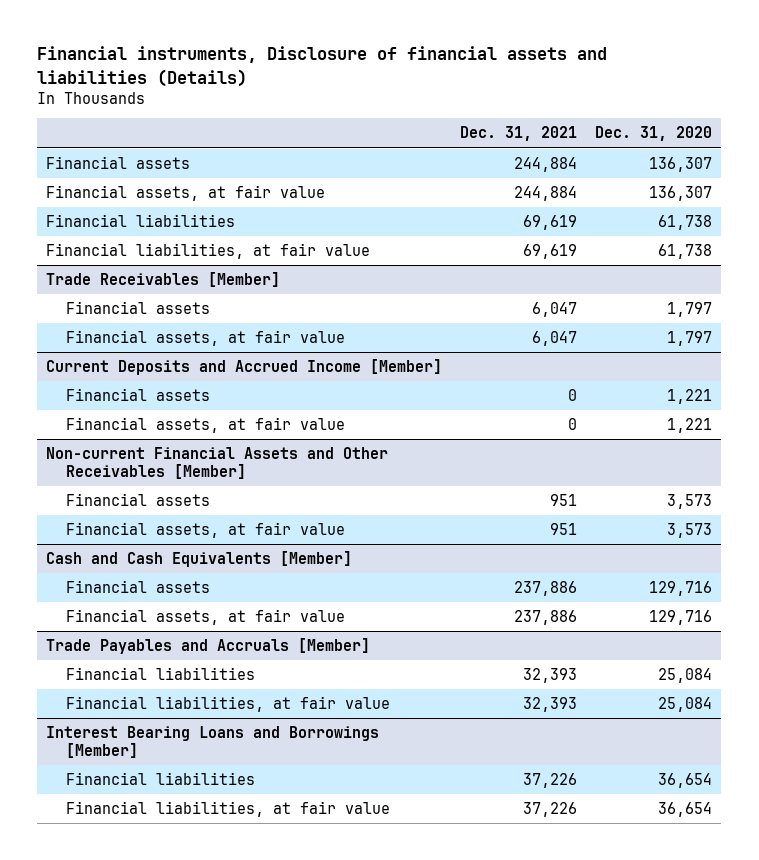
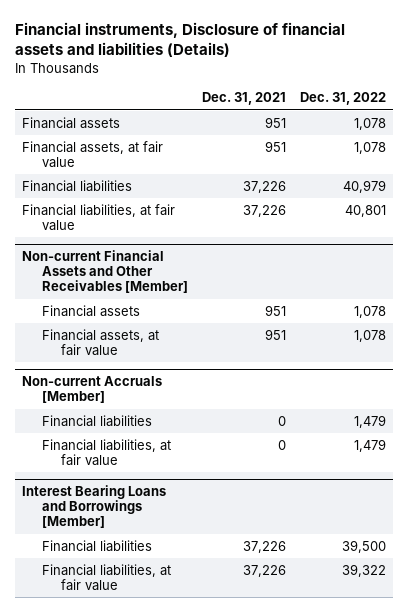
[595,126,713,142] Dec. 31, 2020 -> none
none -> [299,92,386,106] Dec. 31, 2022
[46,272,281,288] Trade Receivables [Member] -> none
[66,301,211,315] Financial assets -> none
[66,330,346,347] Financial assets, at fair value -> none
[46,359,443,376] Current Deposits and Accrued Income [Member] -> none
[66,388,211,402] Financial assets -> none
[66,417,346,434] Financial assets, at fair value -> none
[514,157,578,173] 244,884 -> [264,116,286,128] 951
[514,186,578,202] 244,884 -> [264,140,286,152] 951
[523,215,578,231] 69,619 -> [242,180,286,193] 37,226
[523,244,578,260] 69,619 -> [242,204,286,217] 37,226
[46,551,353,568] Cash and Cash Equivalents [Member] -> none
[66,580,211,594] Financial assets -> none
[66,609,346,626] Financial assets, at fair value -> none
[46,638,371,655] Trade Payables and Accruals [Member] -> [22,376,163,404] Non-current Accruals [Member]
[523,668,578,684] 32,393 -> [277,415,286,426] 0
[523,697,578,713] 32,393 -> [277,439,286,450] 0

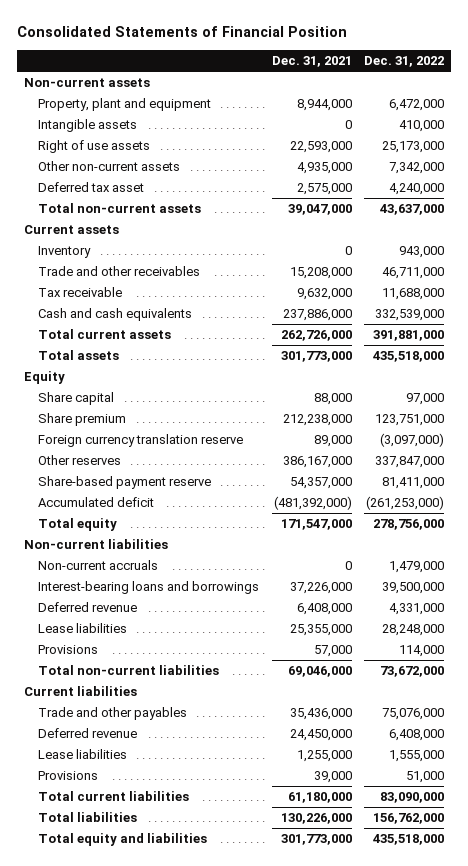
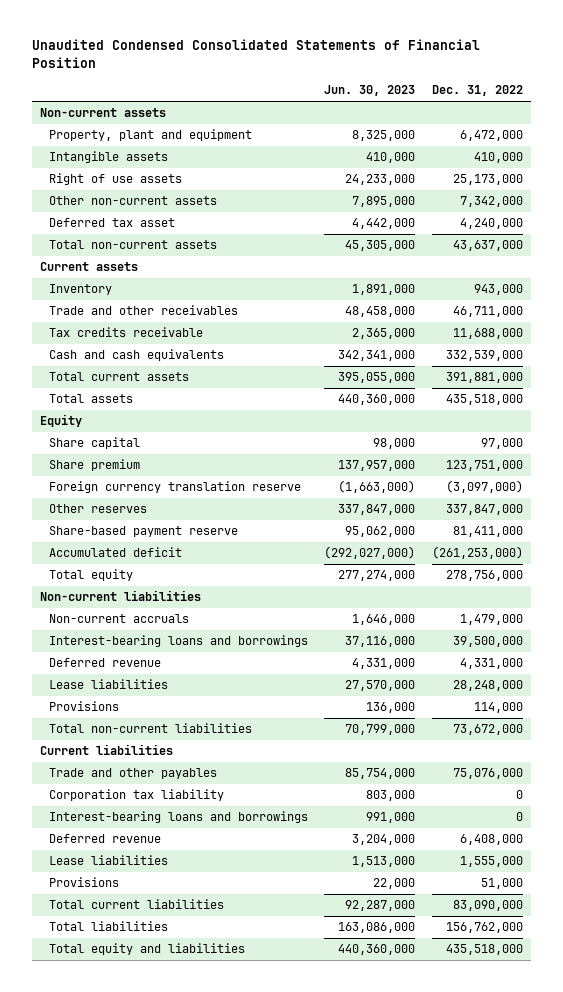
[17,25,348,37] Consolidated Statements of Financial Position -> [32,38,481,68] Unaudited Condensed Consolidated Statements of Financial Position
[271,55,352,67] Dec. 31, 2021 -> none
none -> [324,85,416,97] Jun. 30, 2023
[37,287,122,298] Tax receivable -> [49,327,204,338] Tax credits receivable
none -> [49,789,225,802] Corporation tax liability
none -> [49,811,309,824] Interest-bearing loans and borrowings

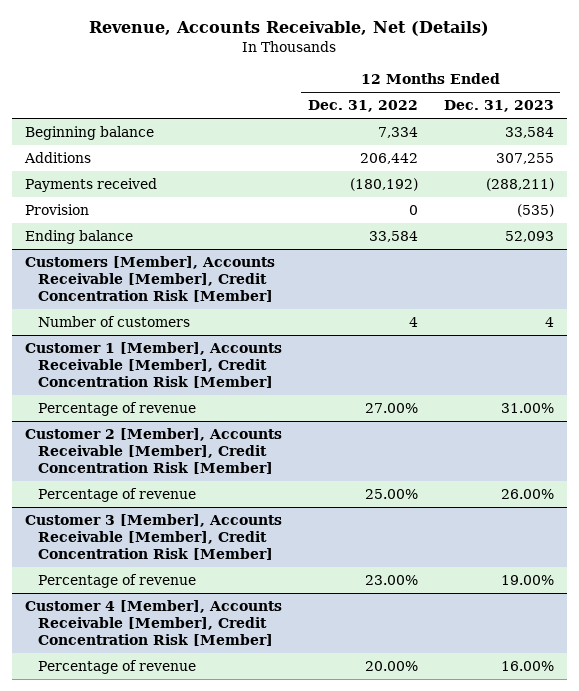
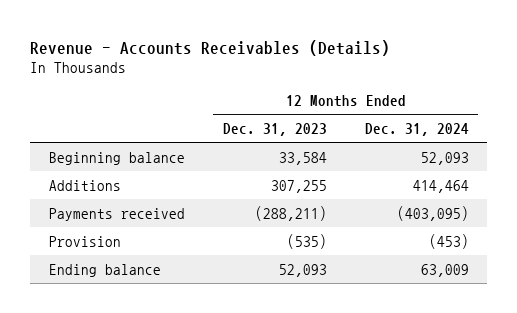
[89,21,490,37] Revenue, Accounts Receivable, Net (Details) -> [30,39,391,56] Revenue - Accounts Receivables (Details)
[307,100,418,113] Dec. 31, 2022 -> none
none -> [364,123,469,137] Dec. 31, 2024
[25,256,276,302] Customers [Member], Accounts Receivable [Member], Credit Concentration Risk [Member] -> none
[37,316,190,328] Number of customers -> none
[25,342,283,388] Customer 1 [Member], Accounts Receivable [Member], Credit Concentration Risk [Member] -> none
[37,402,196,417] Percentage of revenue -> none
[25,428,283,474] Customer 2 [Member], Accounts Receivable [Member], Credit Concentration Risk [Member] -> none
[37,488,196,503] Percentage of revenue -> none
[25,514,283,560] Customer 3 [Member], Accounts Receivable [Member], Credit Concentration Risk [Member] -> none
[37,574,196,589] Percentage of revenue -> none
[25,600,283,646] Customer 4 [Member], Accounts Receivable [Member], Credit Concentration Risk [Member] -> none
[37,660,196,675] Percentage of revenue -> none

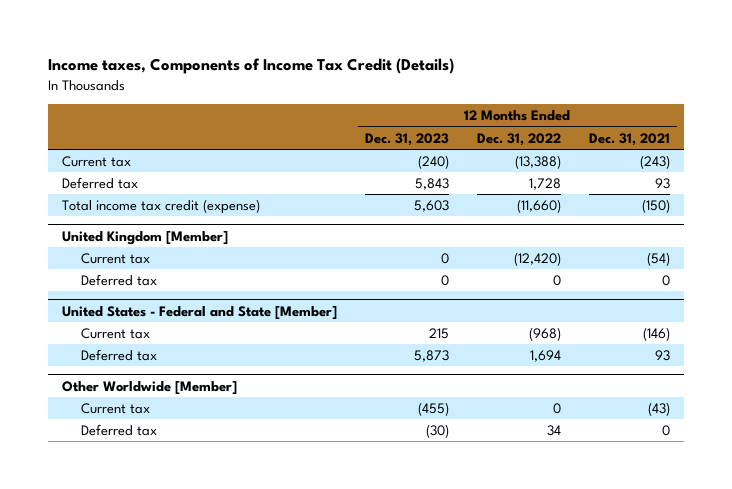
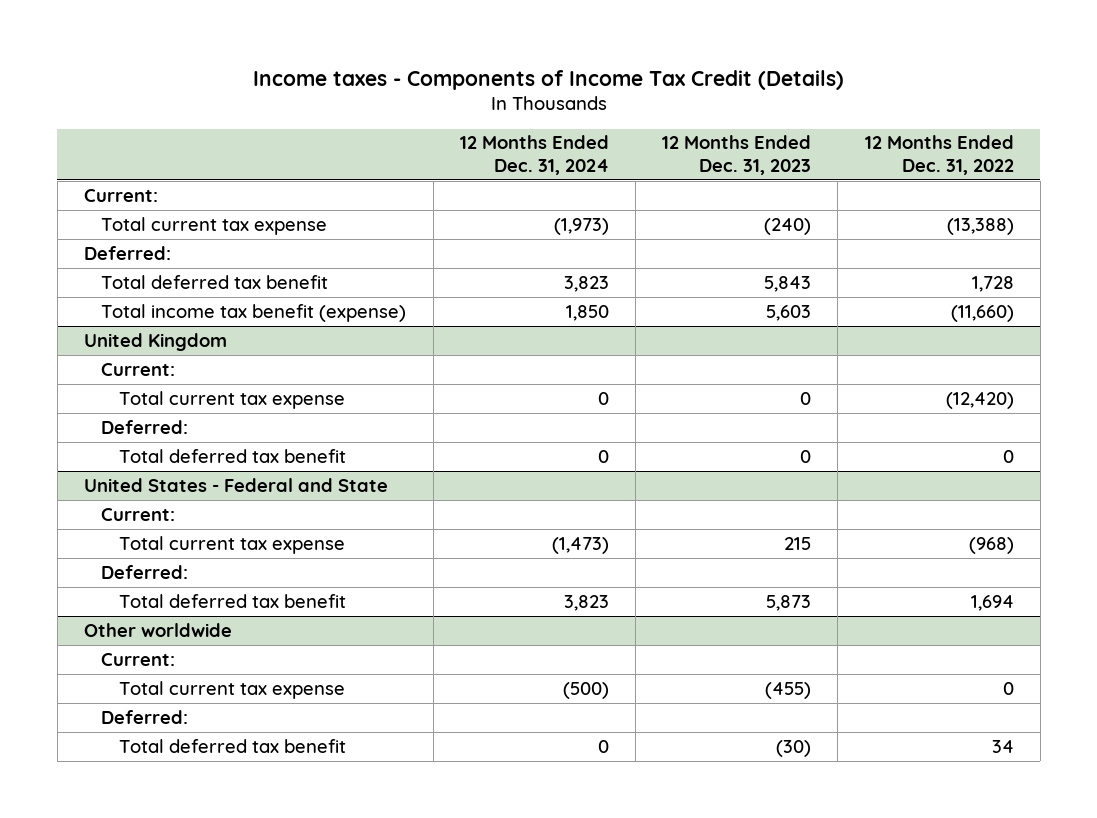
[47,58,454,75] Income taxes, Components of Income Tax Credit (Details) -> [252,69,844,90] Income taxes - Components of Income Tax Credit (Details)
[588,132,670,146] Dec. 31, 2021 -> none
none -> [459,135,609,175] 12 Months Ended Dec. 31, 2024
none -> [83,188,158,202] Current:
[61,155,131,167] Current tax -> [101,216,328,235] Total current tax expense
none -> [83,245,171,260] Deferred:
[61,176,138,189] Deferred tax -> [101,274,329,289] Total deferred tax benefit
[61,198,260,214] Total income tax credit (expense) -> [101,303,407,322] Total income tax benefit (expense)
[61,230,228,245] United Kingdom [Member] -> [83,332,227,351] United Kingdom
none -> [101,362,176,376] Current:
[81,252,151,264] Current tax -> [118,390,345,409] Total current tax expense
none -> [101,419,189,434] Deferred:
[81,273,158,286] Deferred tax -> [118,448,346,463] Total deferred tax benefit
[61,305,337,320] United States - Federal and State [Member] -> [83,477,388,492] United States - Federal and State
none -> [101,507,176,521] Current:
[81,327,151,339] Current tax -> [118,535,345,554] Total current tax expense
none -> [101,564,189,579] Deferred:
[81,348,158,361] Deferred tax -> [118,593,346,608] Total deferred tax benefit
[61,380,237,395] Other Worldwide [Member] -> [83,622,232,637] Other worldwide
none -> [101,652,176,666] Current:
[81,402,151,414] Current tax -> [118,680,345,699] Total current tax expense
none -> [101,709,189,724] Deferred:
[81,423,158,436] Deferred tax -> [118,738,346,753] Total deferred tax benefit

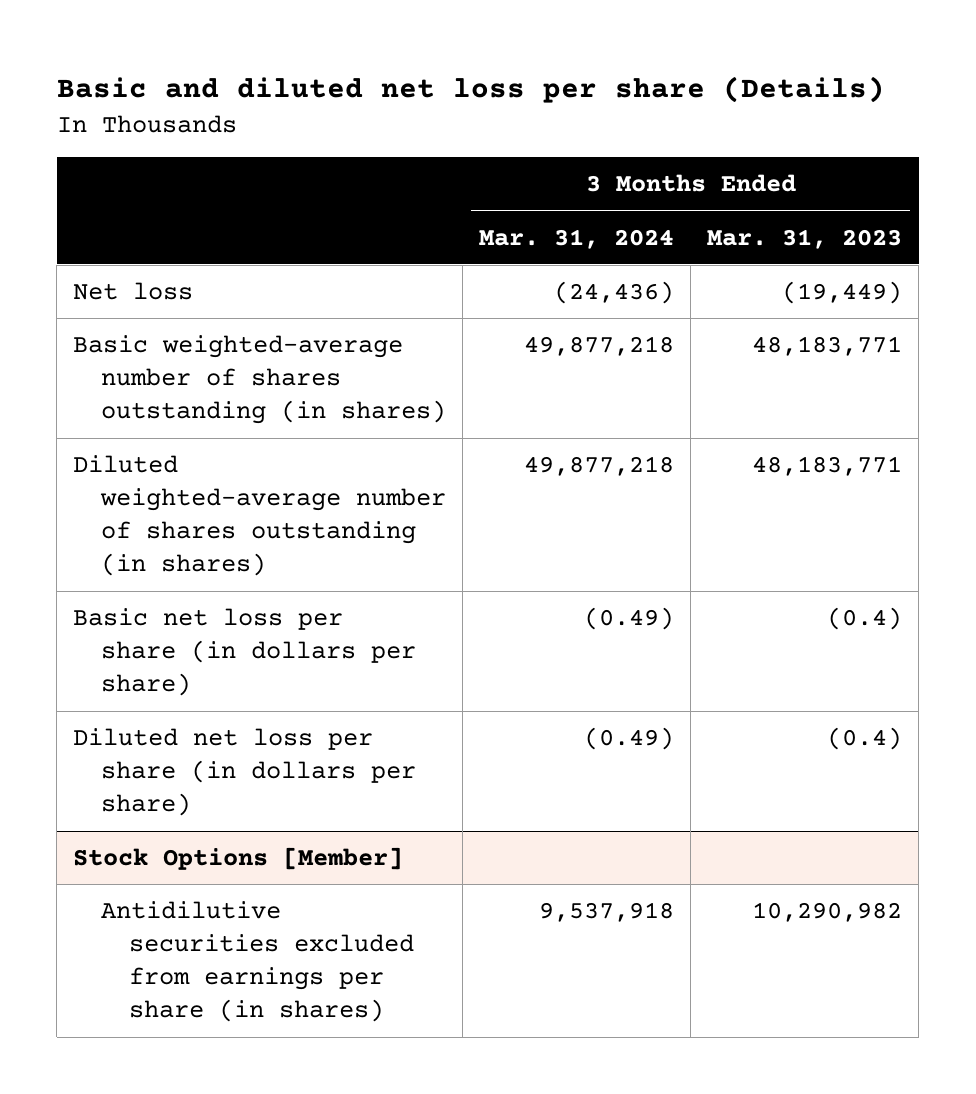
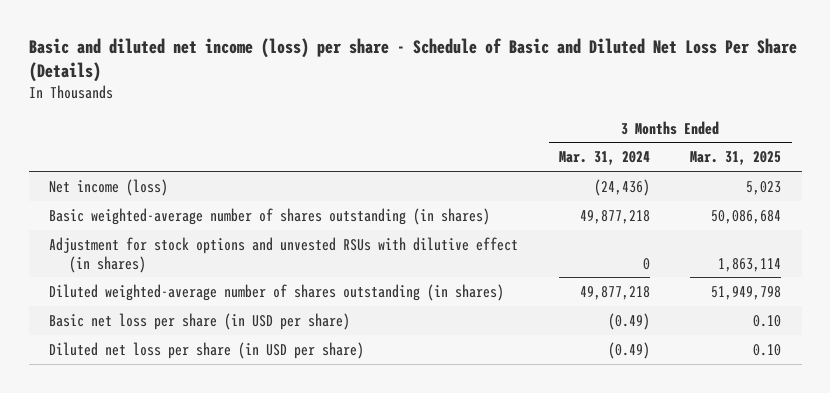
[56,75,885,103] Basic and diluted net loss per share (Details) -> [28,37,797,83] Basic and diluted net income (loss) per share - Schedule of Basic and Diluted Net Loss Per Share (Details)
[707,228,903,249] Mar. 31, 2023 -> none
none -> [690,151,782,166] Mar. 31, 2025
[73,282,194,301] Net loss -> [49,178,169,196] Net income (loss)
none -> [49,236,519,273] Adjustment for stock options and unvested RSUs with dilutive effect (in shares)
[73,847,404,871] Stock Options [Member] -> none
[101,901,415,1023] Antidilutive securities excluded from earnings per share (in shares) -> none
[73,608,417,697] Basic net loss per share (in dollars per share) -> [49,312,351,330] Basic net loss per share (in USD per share)
[73,728,417,817] Diluted net loss per share (in dollars per share) -> [49,341,365,359] Diluted net loss per share (in USD per share)

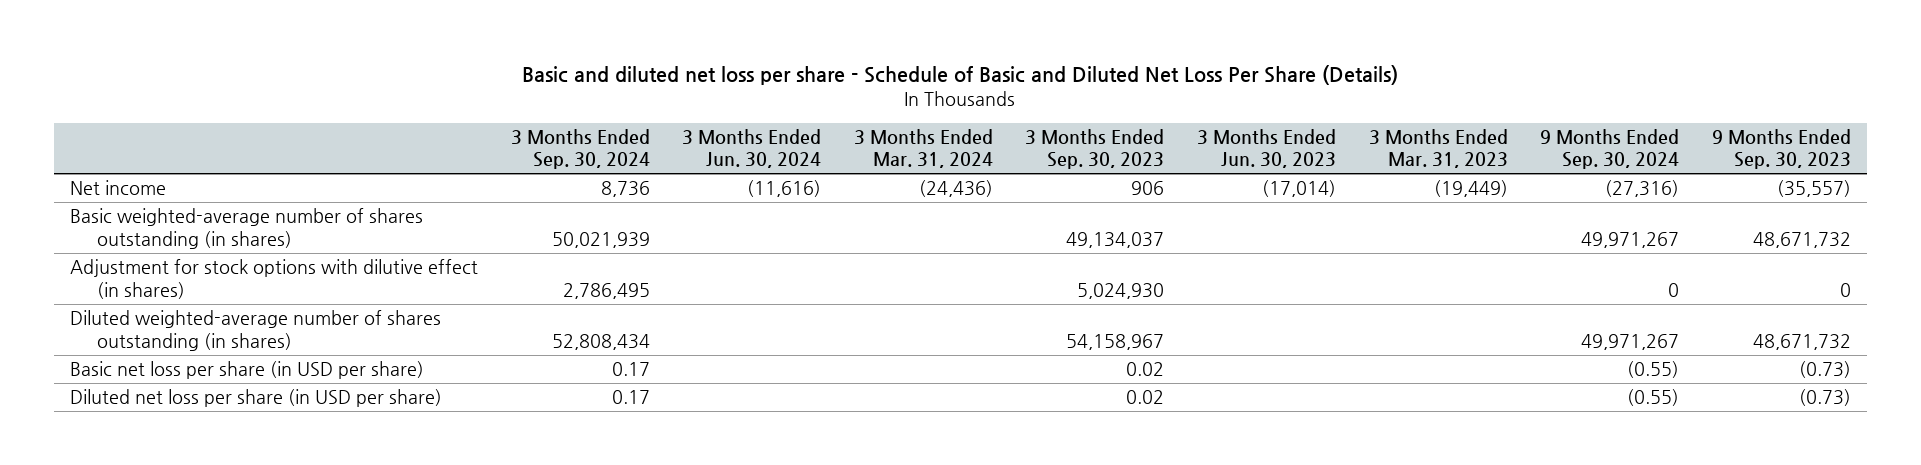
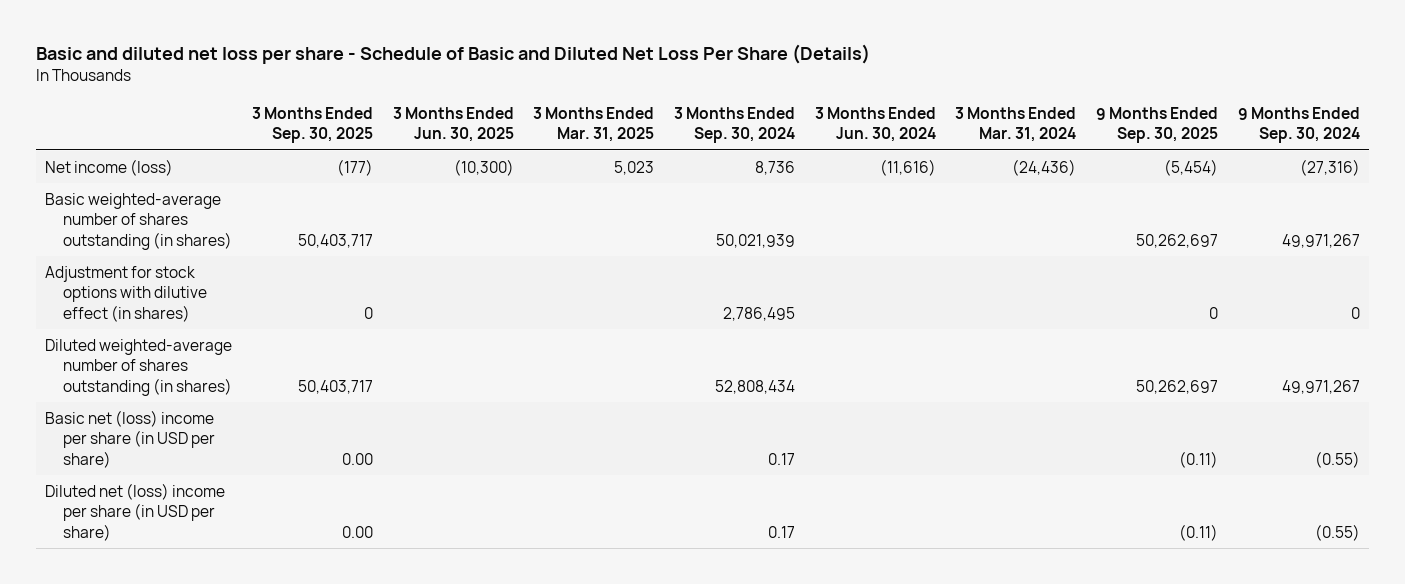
[1025,128,1165,170] 3 Months Ended Sep. 30, 2023 -> none
[1197,128,1337,169] 3 Months Ended Jun. 30, 2023 -> none
[1368,128,1508,169] 3 Months Ended Mar. 31, 2023 -> none
[1711,128,1851,170] 9 Months Ended Sep. 30, 2023 -> none
none -> [252,106,374,144] 3 Months Ended Sep. 30, 2025
none -> [392,106,514,143] 3 Months Ended Jun. 30, 2025
none -> [533,106,655,143] 3 Months Ended Mar. 31, 2025
none -> [1095,106,1218,144] 9 Months Ended Sep. 30, 2025
[70,180,167,196] Net income -> [45,158,174,176] Net income (loss)
[70,361,425,380] Basic net loss per share (in USD per share) -> [45,409,216,468] Basic net (loss) income per share (in USD per share)
[70,389,443,408] Diluted net loss per share (in USD per share) -> [45,482,226,541] Diluted net (loss) income per share (in USD per share)

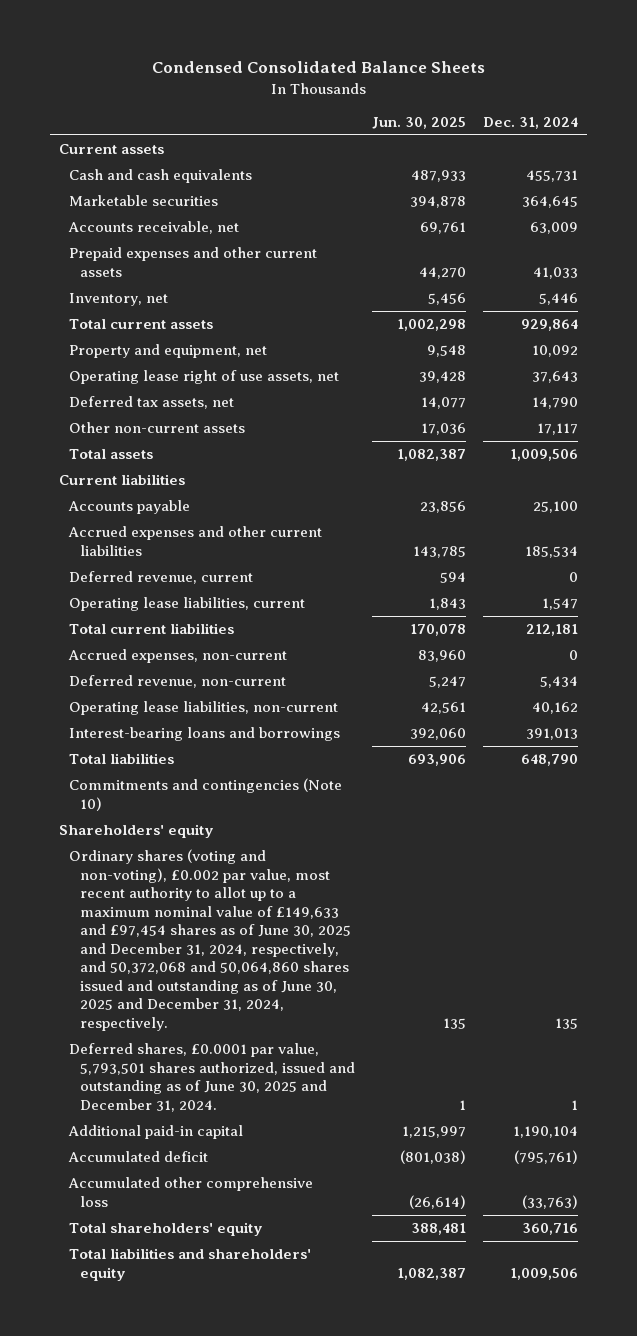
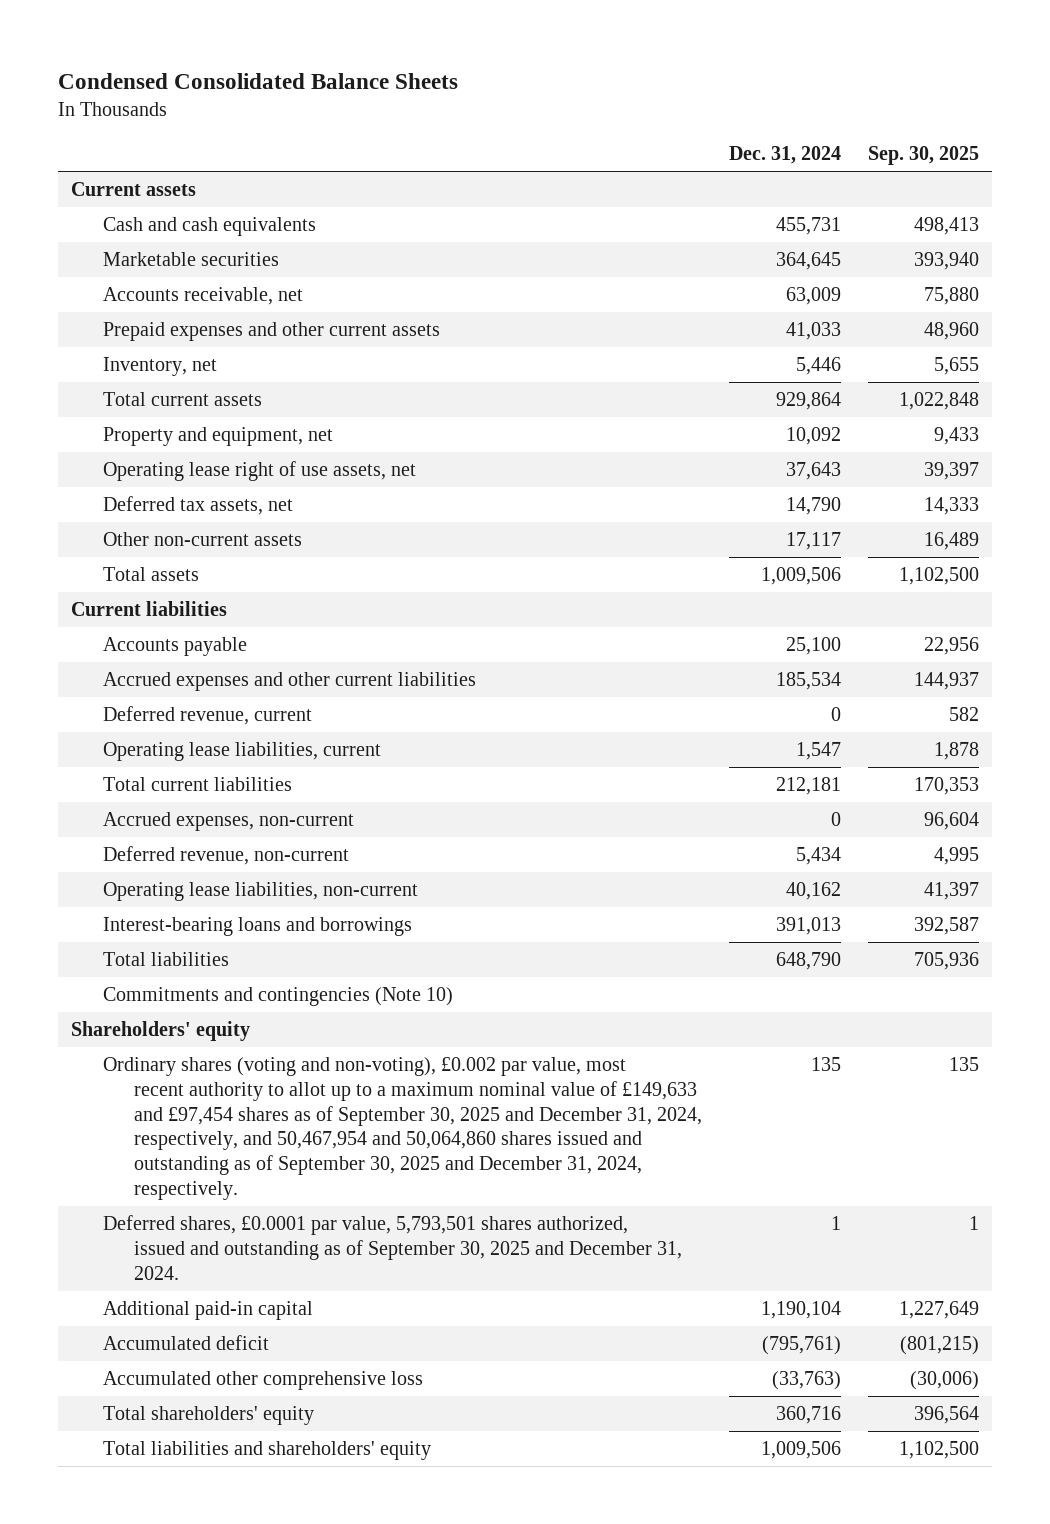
[372,116,467,129] Jun. 30, 2025 -> none
none -> [867,146,979,166] Sep. 30, 2025
[69,849,351,1031] Ordinary shares (voting and non-voting), £0.002 par value, most recent authority to allot up to a maximum nominal value of £149,633 and £97,454 shares as of June 30, 2025 and December 31, 2024, respectively, and 50,372,068 and 50,064,860 shares issued and outstanding as of June 30, 2025 and December 31, 2024, respectively. -> [102,1057,703,1200] Ordinary shares (voting and non-voting), £0.002 par value, most recent authority to allot up to a maximum nominal value of £149,633 and £97,454 shares as of September 30, 2025 and December 31, 2024, respectively, and 50,467,954 and 50,064,860 shares issued and outstanding as of September 30, 2025 and December 31, 2024, respectively.
[69,1043,355,1112] Deferred shares, £0.0001 par value, 5,793,501 shares authorized, issued and outstanding as of June 30, 2025 and December 31, 2024. -> [102,1215,683,1280] Deferred shares, £0.0001 par value, 5,793,501 shares authorized, issued and outstanding as of September 30, 2025 and December 31, 2024.

